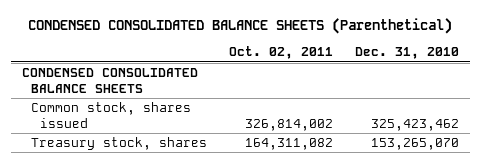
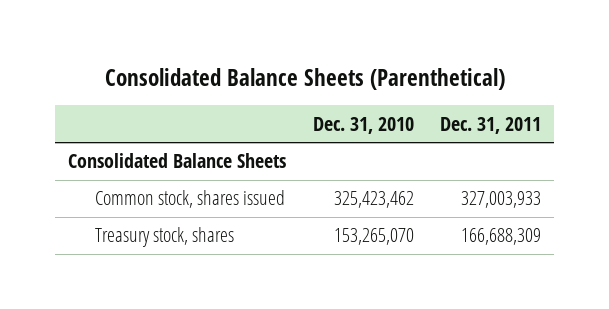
[28,17,453,34] CONDENSED CONSOLIDATED BALANCE SHEETS (Parenthetical) -> [104,67,505,90] Consolidated Balance Sheets (Parenthetical)
[228,46,333,60] Oct. 02, 2011 -> none
none -> [439,116,541,134] Dec. 31, 2011
[21,67,198,93] CONDENSED CONSOLIDATED BALANCE SHEETS -> [68,153,287,169] Consolidated Balance Sheets

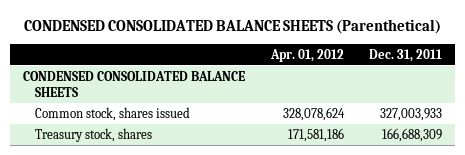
[104,67,505,90] Consolidated Balance Sheets (Parenthetical) -> [23,18,441,34] CONDENSED CONSOLIDATED BALANCE SHEETS (Parenthetical)
[312,116,414,134] Dec. 31, 2010 -> none
none -> [269,48,344,62] Apr. 01, 2012
[68,153,287,169] Consolidated Balance Sheets -> [23,70,246,97] CONDENSED CONSOLIDATED BALANCE SHEETS

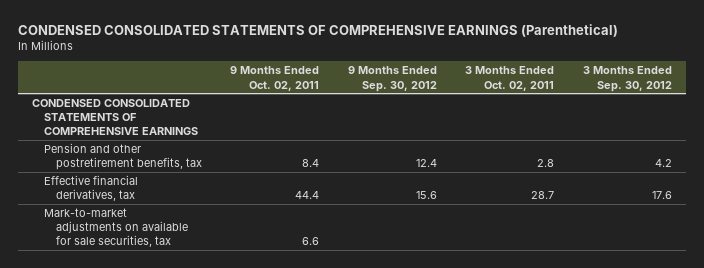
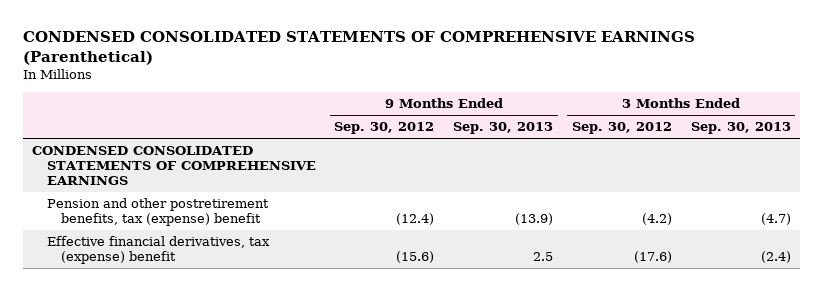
[230,66,320,91] 9 Months Ended Oct. 02, 2011 -> none
[465,66,555,91] 3 Months Ended Oct. 02, 2011 -> none
none -> [453,122,554,135] Sep. 30, 2013
none -> [690,122,791,135] Sep. 30, 2013
[43,208,188,248] Mark-to-market adjustments on available for sale securities, tax -> none
[43,143,202,171] Pension and other postretirement benefits, tax -> [46,198,269,227] Pension and other postretirement benefits, tax (expense) benefit
[415,159,437,168] 12.4 -> [396,213,435,226] (12.4)
[654,159,672,168] 4.2 -> [641,213,672,226] (4.2)
[43,175,138,202] Effective financial derivatives, tax -> [46,236,270,265] Effective financial derivatives, tax (expense) benefit
[415,191,437,200] 15.6 -> [396,251,435,264] (15.6)
[651,191,672,200] 17.6 -> [633,251,672,264] (17.6)

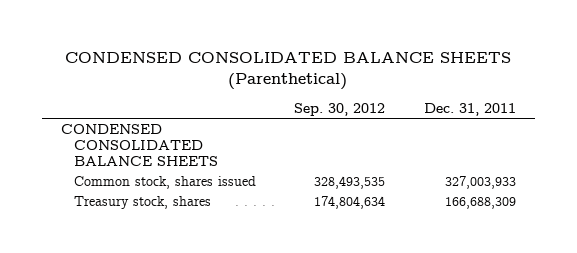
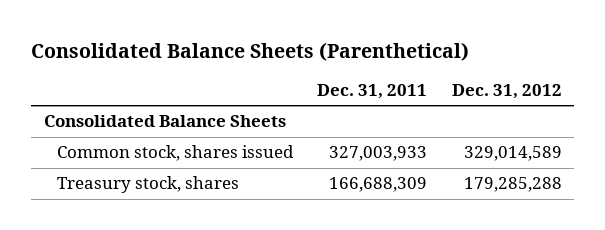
[65,52,512,91] CONDENSED CONSOLIDATED BALANCE SHEETS (Parenthetical) -> [31,41,470,61] Consolidated Balance Sheets (Parenthetical)
[294,102,386,116] Sep. 30, 2012 -> none
none -> [451,84,562,100] Dec. 31, 2012
[61,123,218,166] CONDENSED CONSOLIDATED BALANCE SHEETS -> [43,115,286,128] Consolidated Balance Sheets

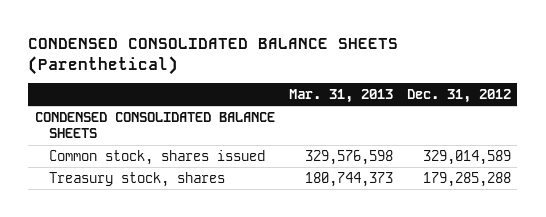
[31,41,470,61] Consolidated Balance Sheets (Parenthetical) -> [28,38,399,75] CONDENSED CONSOLIDATED BALANCE SHEETS (Parenthetical)
[317,84,428,100] Dec. 31, 2011 -> none
none -> [288,88,393,103] Mar. 31, 2013
[43,115,286,128] Consolidated Balance Sheets -> [35,111,276,139] CONDENSED CONSOLIDATED BALANCE SHEETS

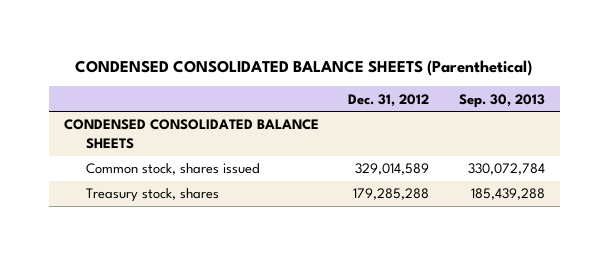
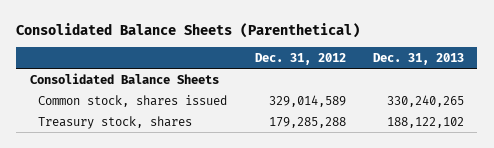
[75,59,533,76] CONDENSED CONSOLIDATED BALANCE SHEETS (Parenthetical) -> [16,22,361,38] Consolidated Balance Sheets (Parenthetical)
[458,93,545,108] Sep. 30, 2013 -> none
none -> [372,52,464,65] Dec. 31, 2013
[64,119,320,150] CONDENSED CONSOLIDATED BALANCE SHEETS -> [29,72,219,84] Consolidated Balance Sheets

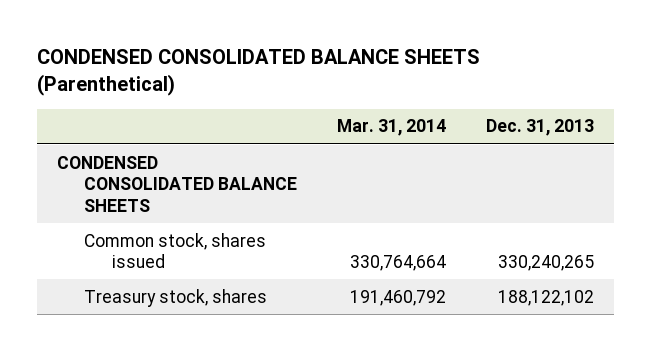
[16,22,361,38] Consolidated Balance Sheets (Parenthetical) -> [36,48,480,97] CONDENSED CONSOLIDATED BALANCE SHEETS (Parenthetical)
[254,52,346,65] Dec. 31, 2012 -> none
none -> [337,119,447,137] Mar. 31, 2014
[29,72,219,84] Consolidated Balance Sheets -> [56,155,298,212] CONDENSED CONSOLIDATED BALANCE SHEETS

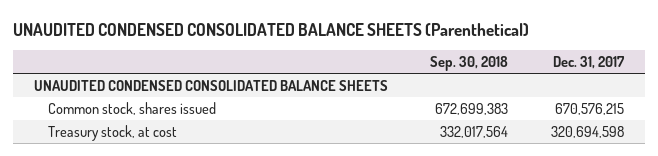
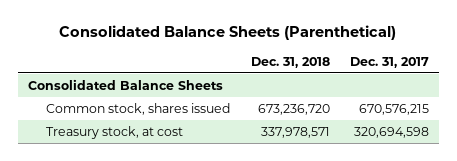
[13,22,530,36] UNAUDITED CONDENSED CONSOLIDATED BALANCE SHEETS (Parenthetical) -> [59,25,397,41] Consolidated Balance Sheets (Parenthetical)
[430,56,509,72] Sep. 30, 2018 -> none
none -> [250,56,330,68] Dec. 31, 2018
[34,79,389,91] UNAUDITED CONDENSED CONSOLIDATED BALANCE SHEETS -> [27,78,223,90] Consolidated Balance Sheets

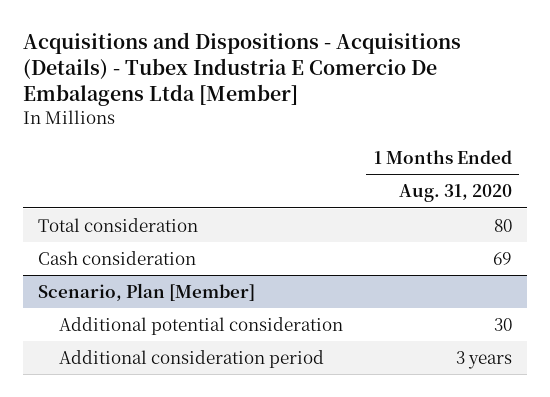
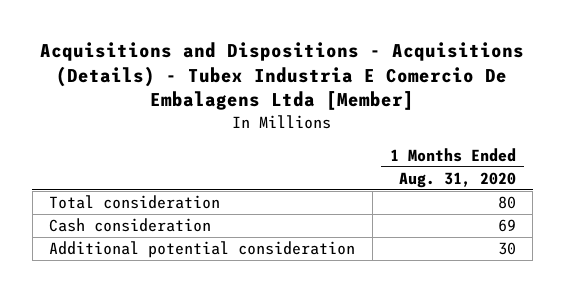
[38,282,256,301] Scenario, Plan [Member] -> none
[59,349,325,368] Additional consideration period -> none

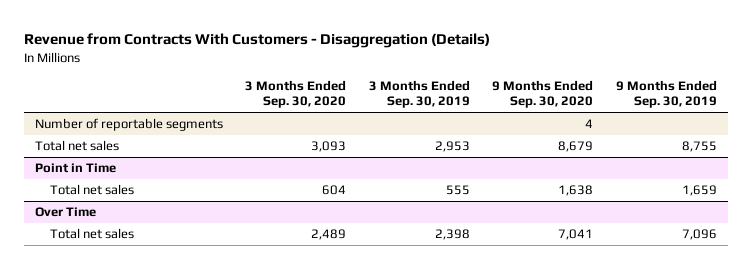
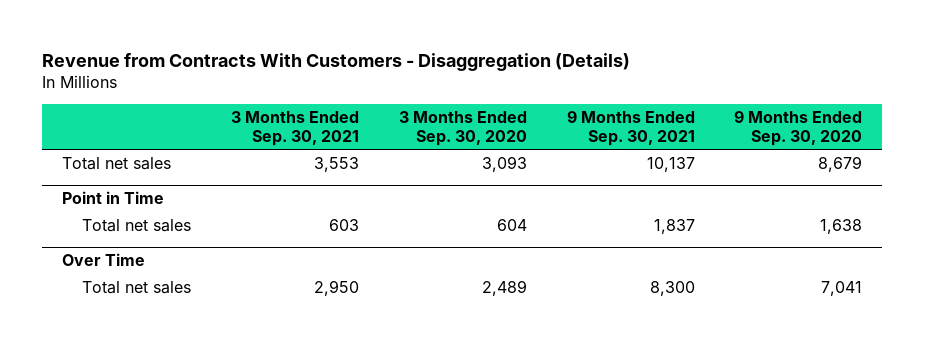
[368,79,470,109] 3 Months Ended Sep. 30, 2019 -> none
[615,79,717,109] 9 Months Ended Sep. 30, 2019 -> none
none -> [230,110,359,147] 3 Months Ended Sep. 30, 2021
none -> [566,109,695,147] 9 Months Ended Sep. 30, 2021
[34,118,223,132] Number of reportable segments -> none

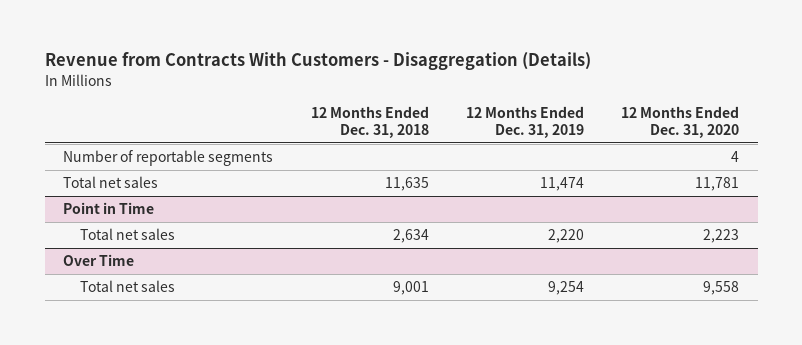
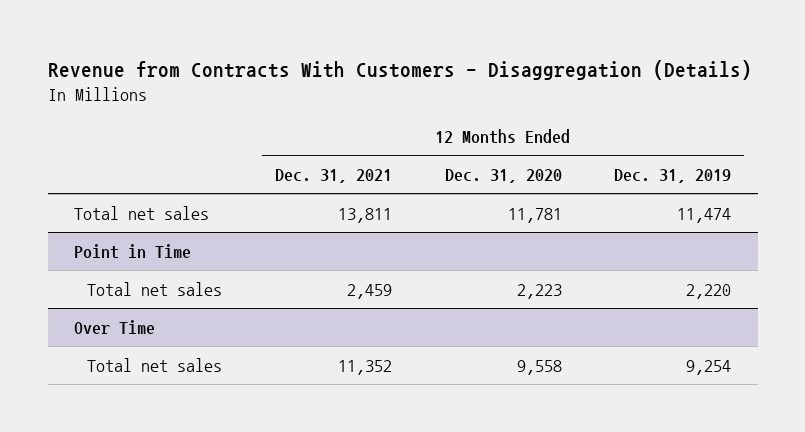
[310,105,429,138] 12 Months Ended Dec. 31, 2018 -> none
none -> [274,169,392,184] Dec. 31, 2021
[63,150,274,167] Number of reportable segments -> none

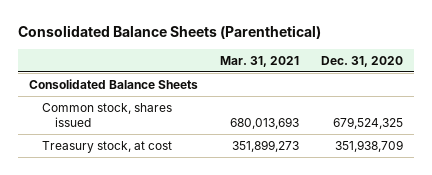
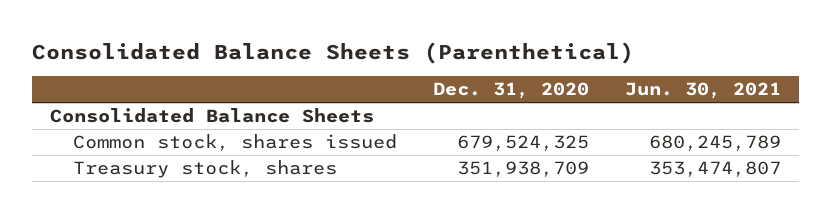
[219,55,299,67] Mar. 31, 2021 -> none
none -> [624,82,781,100] Jun. 30, 2021
[41,140,172,153] Treasury stock, at cost -> [72,160,337,179] Treasury stock, shares

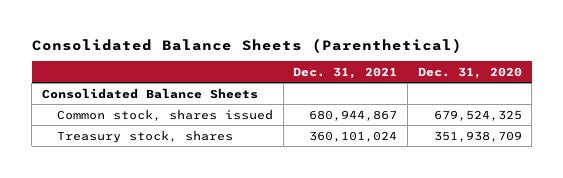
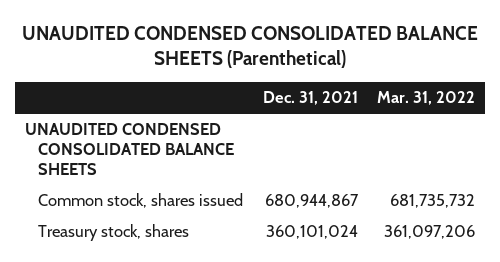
[31,37,462,53] Consolidated Balance Sheets (Parenthetical) -> [21,26,478,69] UNAUDITED CONDENSED CONSOLIDATED BALANCE SHEETS (Parenthetical)
[417,66,522,79] Dec. 31, 2020 -> none
none -> [377,91,476,106] Mar. 31, 2022
[41,87,258,99] Consolidated Balance Sheets -> [24,123,235,176] UNAUDITED CONDENSED CONSOLIDATED BALANCE SHEETS

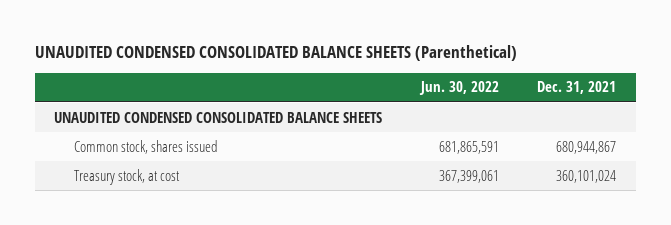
[377,91,476,106] Mar. 31, 2022 -> none
none -> [418,81,499,96] Jun. 30, 2022
[38,224,190,242] Treasury stock, shares -> [73,168,180,185] Treasury stock, at cost

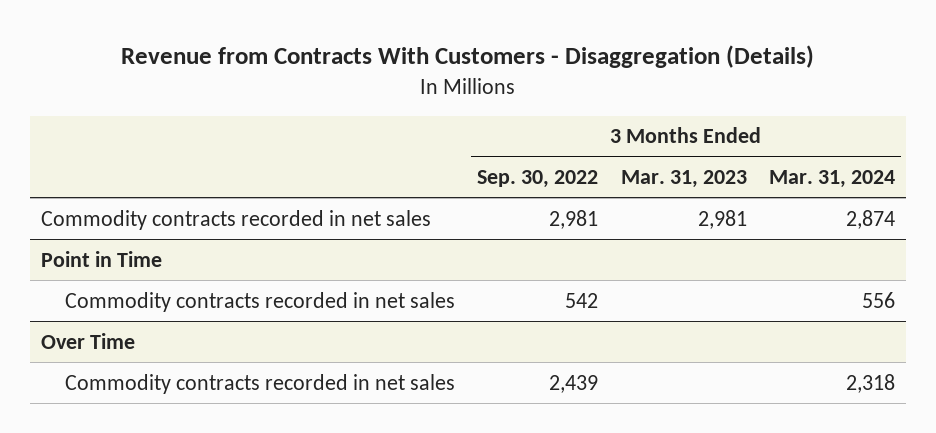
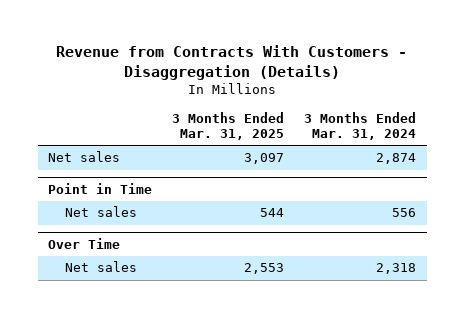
[477,169,599,188] Sep. 30, 2022 -> none
[620,169,747,188] Mar. 31, 2023 -> none
none -> [172,111,285,141] 3 Months Ended Mar. 31, 2025
[41,209,432,230] Commodity contracts recorded in net sales -> [48,151,121,163] Net sales
[64,291,455,312] Commodity contracts recorded in net sales -> [64,206,137,218] Net sales
[64,373,455,394] Commodity contracts recorded in net sales -> [64,261,137,273] Net sales

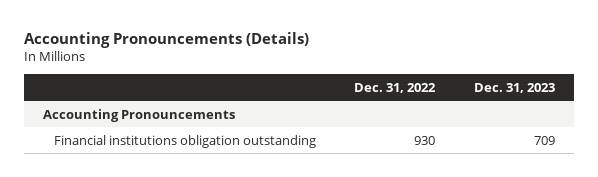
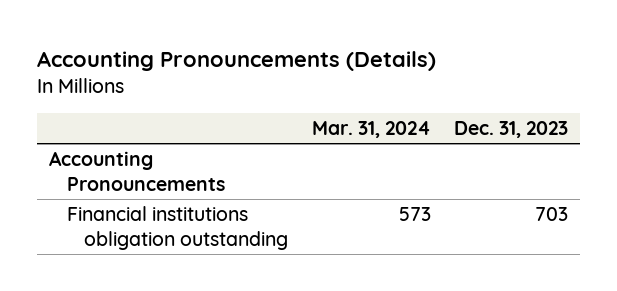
[354,82,437,93] Dec. 31, 2022 -> none
none -> [311,120,431,138] Mar. 31, 2024
[534,135,556,145] 709 -> [535,207,569,222] 703

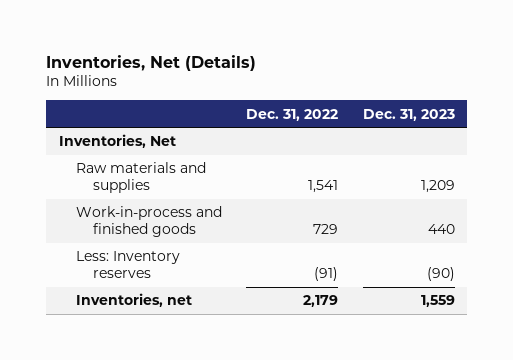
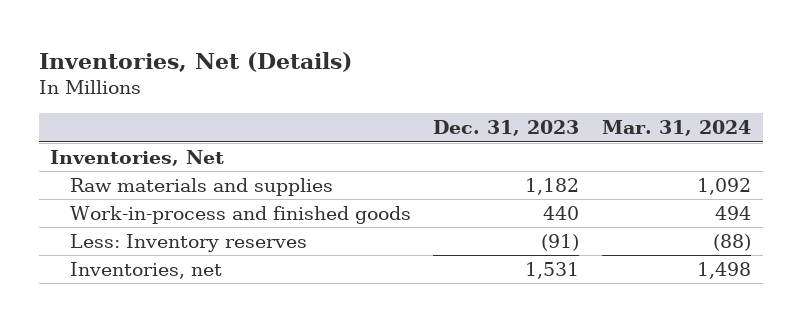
[246,108,339,121] Dec. 31, 2022 -> none
none -> [602,120,752,137] Mar. 31, 2024
[420,180,455,194] 1,209 -> [525,178,580,196] 1,182
[426,267,455,282] (90) -> [541,234,580,252] (91)
[420,295,455,308] 1,559 -> [525,262,580,280] 1,531

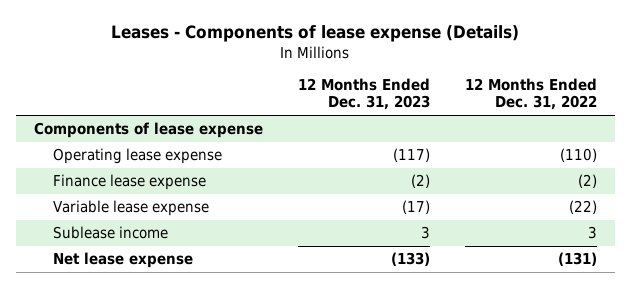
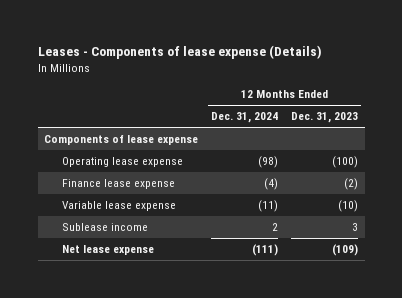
[465,77,598,111] 12 Months Ended Dec. 31, 2022 -> none
none -> [211,112,279,124] Dec. 31, 2024
[392,148,430,163] (117) -> [332,156,359,169] (100)
[401,200,430,215] (17) -> [338,200,359,213] (10)
[390,252,430,267] (133) -> [332,244,359,257] (109)

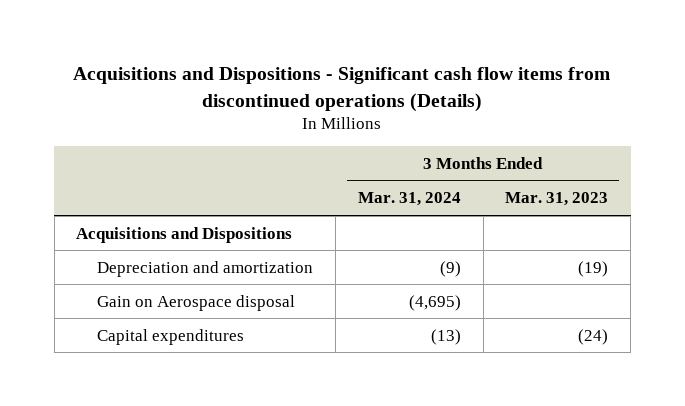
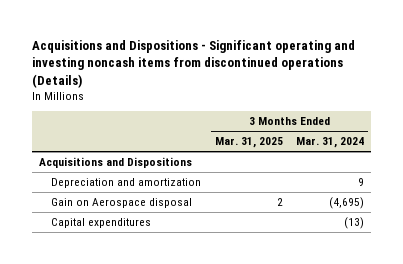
[73,67,611,112] Acquisitions and Dispositions - Significant cash flow items from discontinued operations (Details) -> [31,39,355,88] Acquisitions and Dispositions - Significant operating and investing noncash items from discontinued operations (Details)
[505,192,609,207] Mar. 31, 2023 -> none
none -> [214,137,283,149] Mar. 31, 2025
[439,260,461,277] (9) -> [358,177,365,186] 9

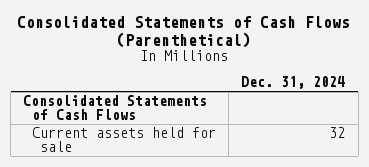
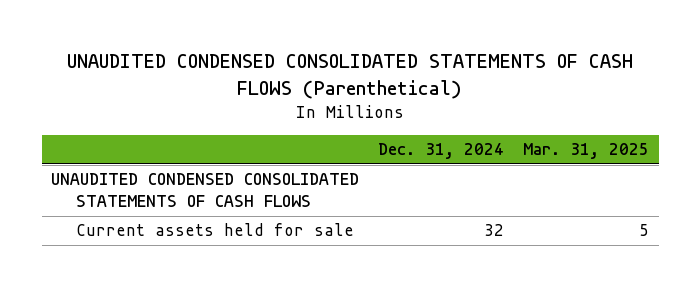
[17,16,351,48] Consolidated Statements of Cash Flows (Parenthetical) -> [67,54,634,99] UNAUDITED CONDENSED CONSOLIDATED STATEMENTS OF CASH FLOWS (Parenthetical)
none -> [523,143,650,160] Mar. 31, 2025
[23,95,208,121] Consolidated Statements of Cash Flows -> [51,173,360,207] UNAUDITED CONDENSED CONSOLIDATED STATEMENTS OF CASH FLOWS

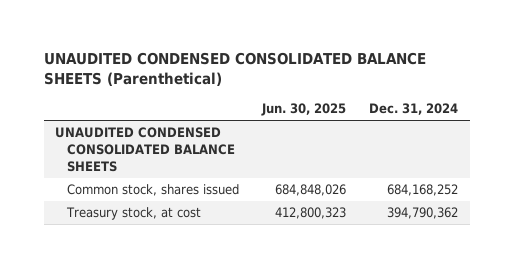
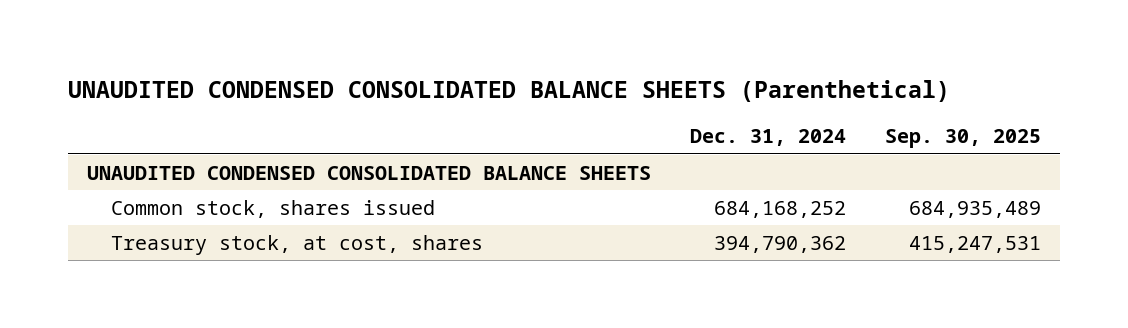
[261,103,347,117] Jun. 30, 2025 -> none
none -> [884,129,1041,149] Sep. 30, 2025
[66,207,202,221] Treasury stock, at cost -> [110,234,483,255] Treasury stock, at cost, shares

